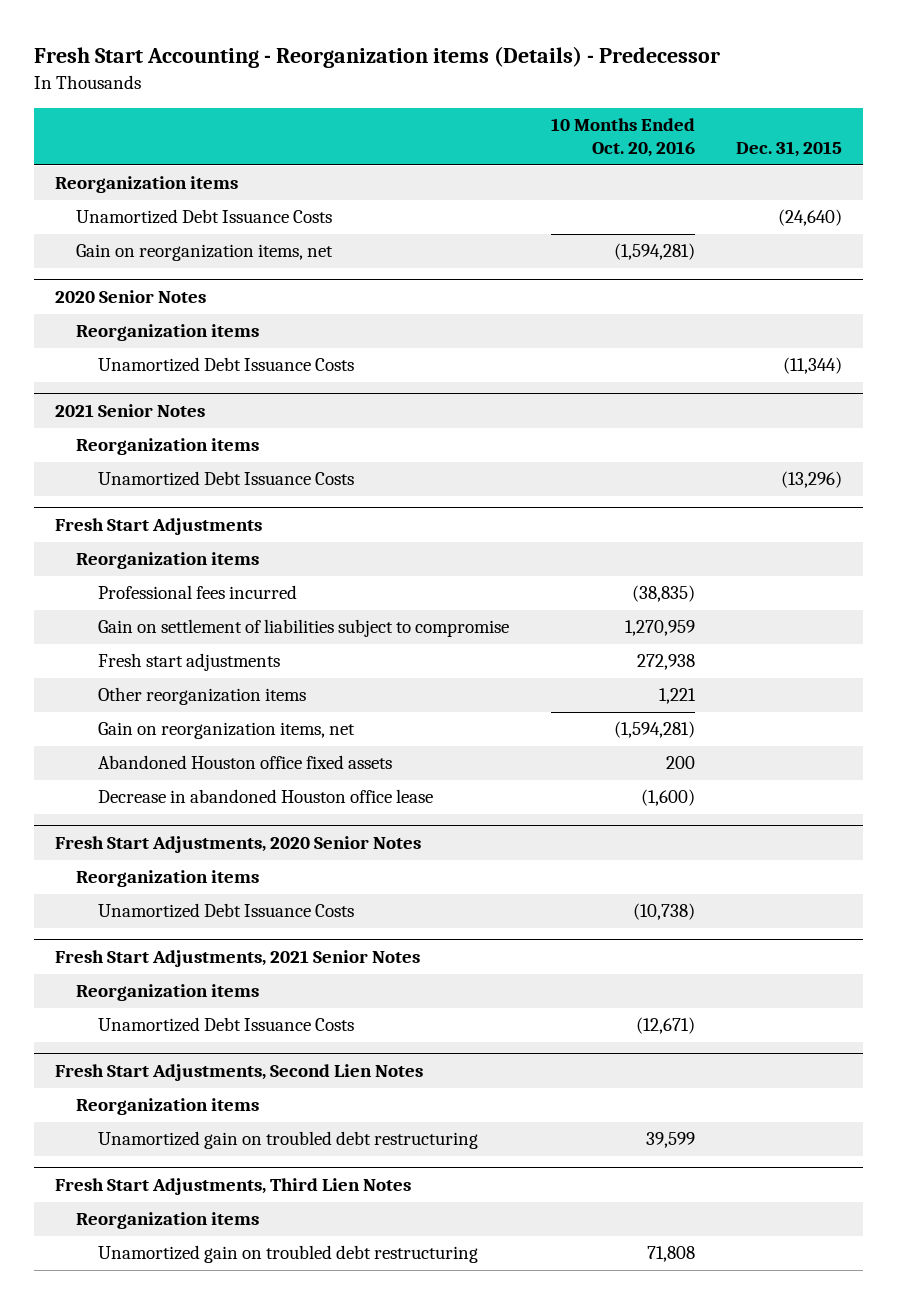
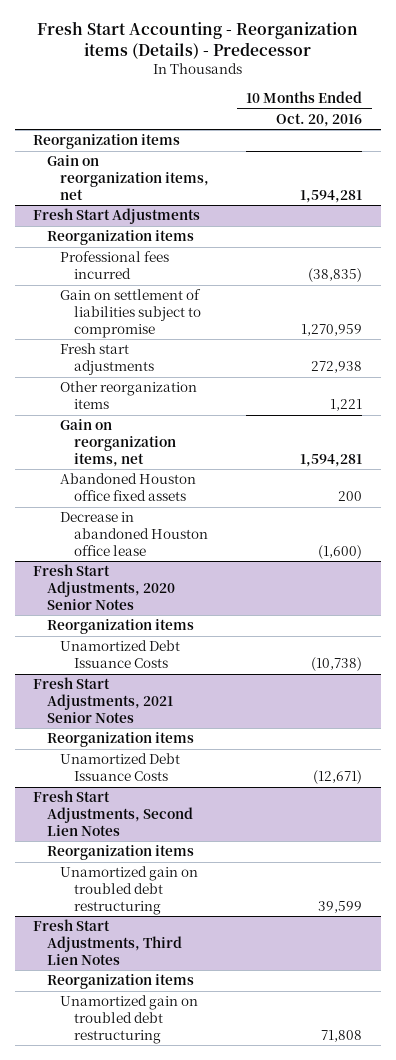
[736,141,843,158] Dec. 31, 2015 -> none
[76,209,333,225] Unamortized Debt Issuance Costs -> none
[54,289,206,303] 2020 Senior Notes -> none
[76,324,260,342] Reorganization items -> none
[97,357,354,373] Unamortized Debt Issuance Costs -> none
[54,403,205,417] 2021 Senior Notes -> none
[76,438,260,456] Reorganization items -> none
[97,471,354,487] Unamortized Debt Issuance Costs -> none
[613,243,695,261] (1,594,281) -> [300,189,363,203] 1,594,281
[613,721,695,739] (1,594,281) -> [300,453,363,467] 1,594,281

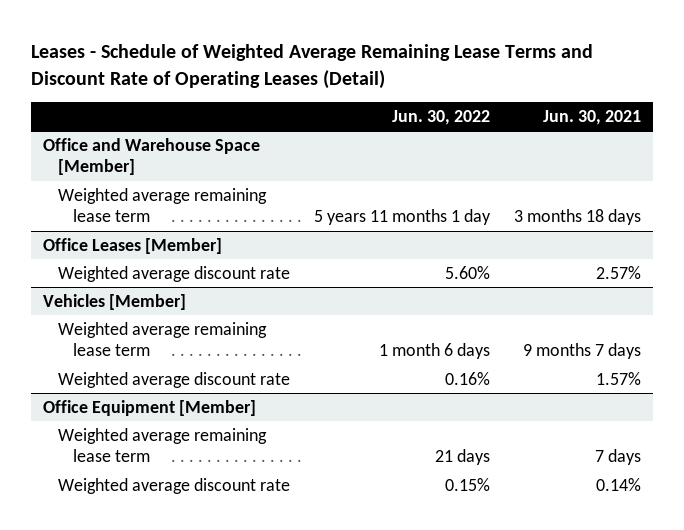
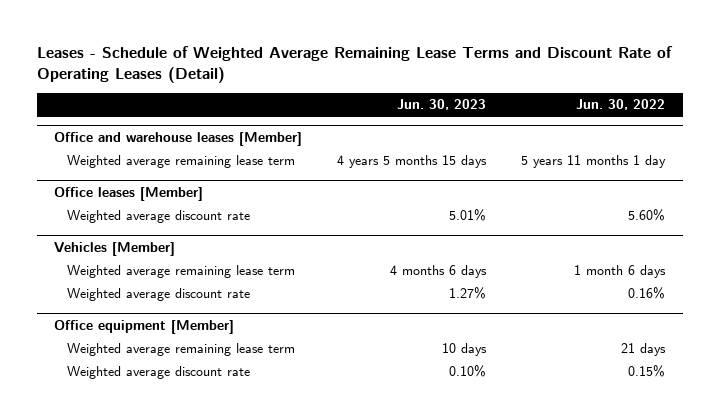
[542,109,641,125] Jun. 30, 2021 -> none
none -> [397,99,487,111] Jun. 30, 2023
[42,137,260,176] Office and Warehouse Space [Member] -> [54,131,303,146] Office and warehouse leases [Member]
[42,237,222,254] Office Leases [Member] -> [54,186,204,201] Office leases [Member]
[42,399,256,416] Office Equipment [Member] -> [54,319,235,334] Office equipment [Member]

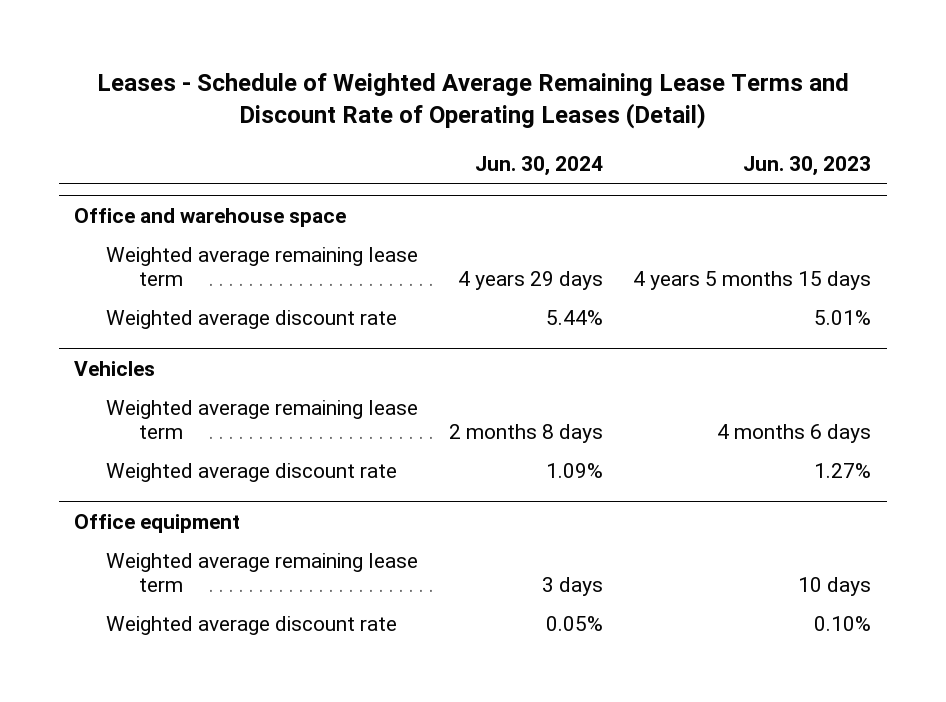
[576,99,666,111] Jun. 30, 2022 -> none
none -> [474,156,603,177] Jun. 30, 2024
[54,131,303,146] Office and warehouse leases [Member] -> [74,207,347,227] Office and warehouse space
[54,186,204,201] Office leases [Member] -> none
[54,241,176,256] Vehicles [Member] -> [74,360,156,376] Vehicles
[54,319,235,334] Office equipment [Member] -> [74,513,241,533] Office equipment

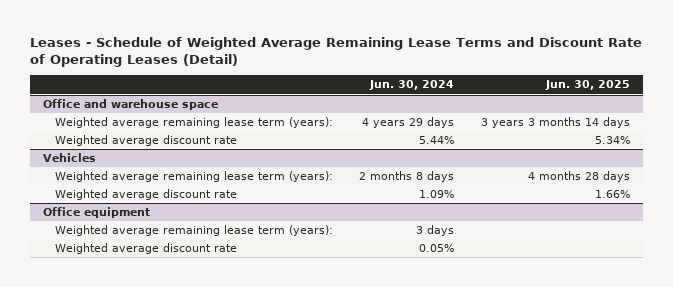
[743,156,872,177] Jun. 30, 2023 -> none
none -> [544,80,630,91] Jun. 30, 2025
[106,246,419,286] Weighted average remaining lease term -> [54,117,333,129] Weighted average remaining lease term (years):
[106,399,419,439] Weighted average remaining lease term -> [54,171,333,183] Weighted average remaining lease term (years):
[106,552,419,592] Weighted average remaining lease term -> [54,225,333,237] Weighted average remaining lease term (years):

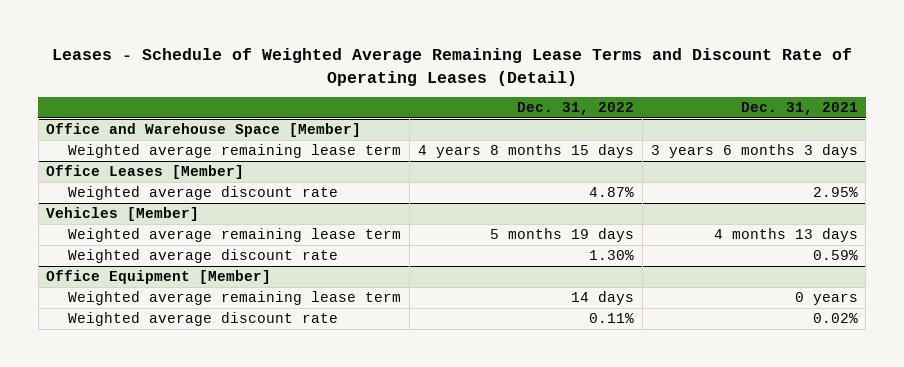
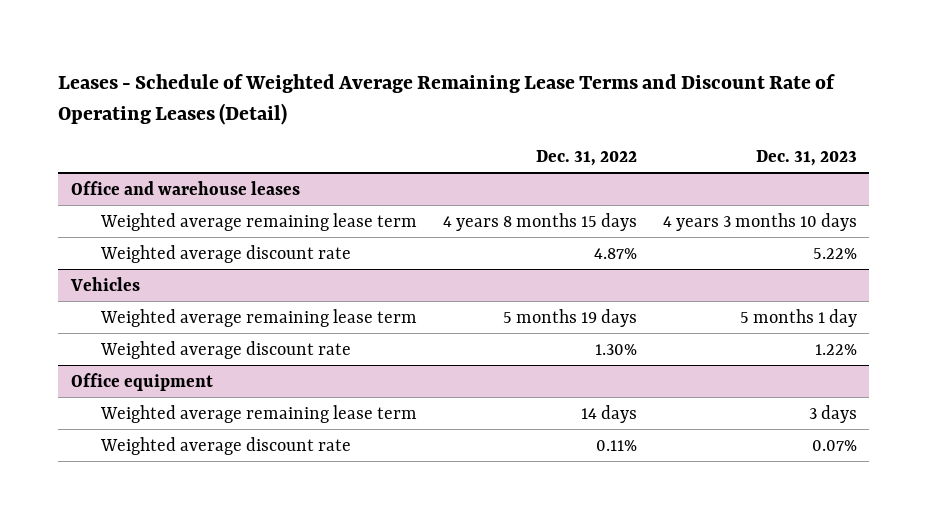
[740,101,858,115] Dec. 31, 2021 -> none
none -> [755,149,857,166] Dec. 31, 2023
[46,123,362,138] Office and Warehouse Space [Member] -> [71,180,301,195] Office and warehouse leases
[46,165,245,180] Office Leases [Member] -> none
[46,207,200,222] Vehicles [Member] -> [70,276,141,291] Vehicles
[46,270,272,285] Office Equipment [Member] -> [71,372,214,391] Office equipment

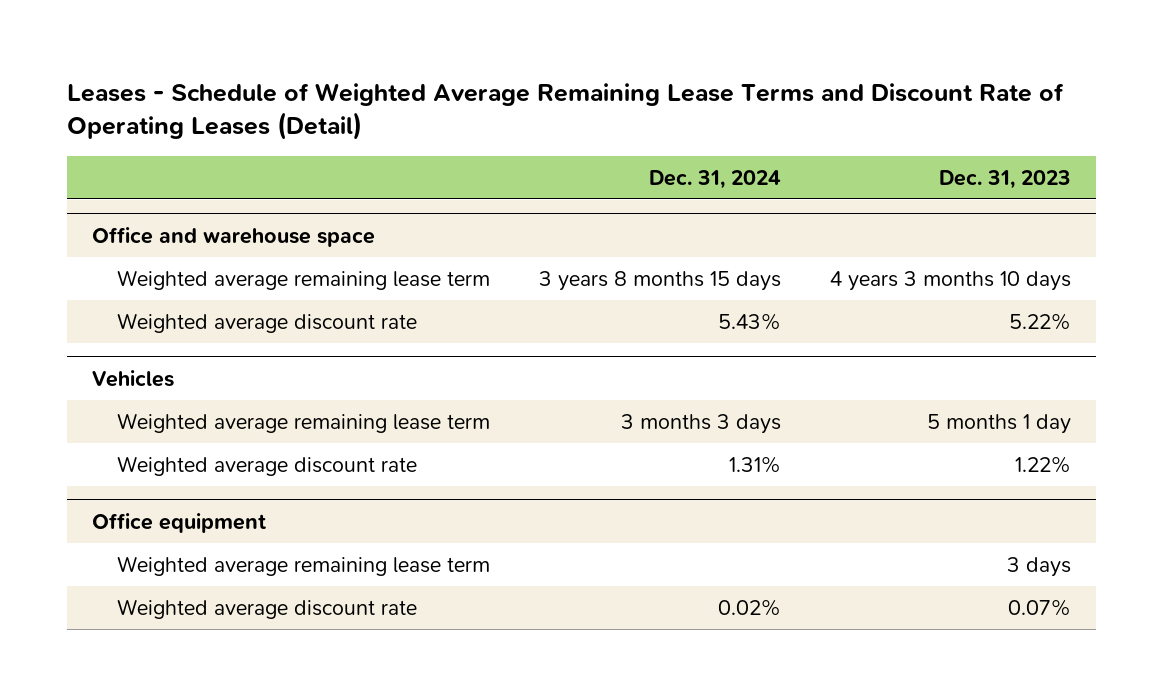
[535,149,637,166] Dec. 31, 2022 -> none
none -> [649,169,782,189] Dec. 31, 2024
[71,180,301,195] Office and warehouse leases -> [91,226,375,247] Office and warehouse space

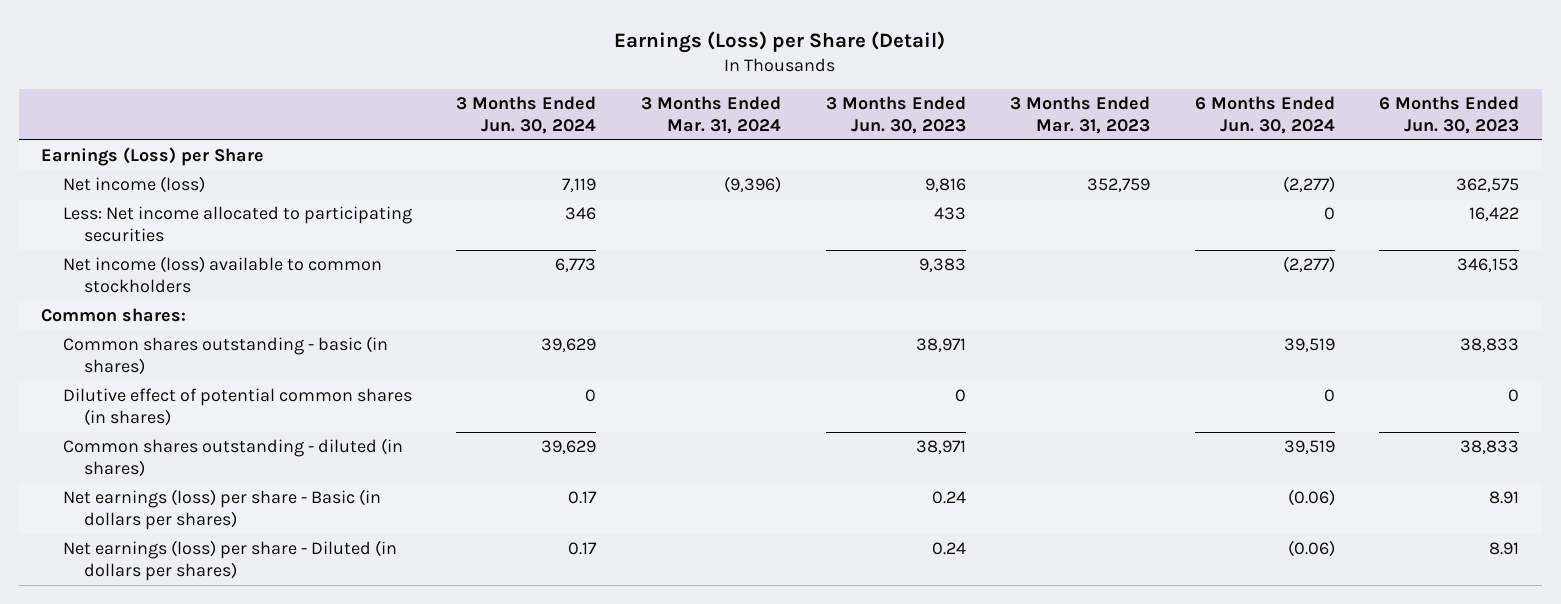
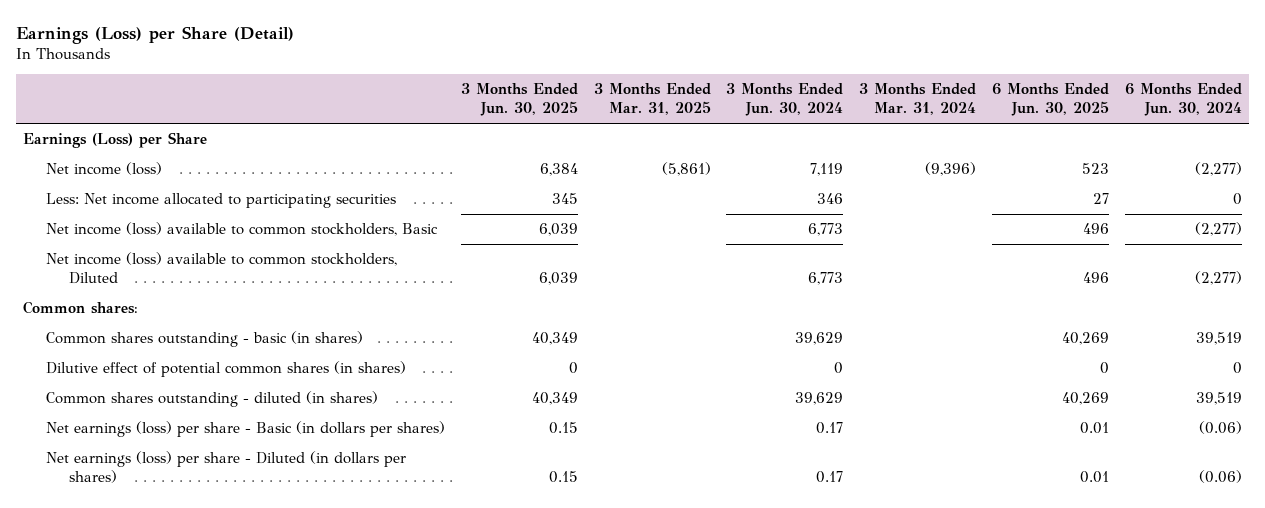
[825,96,966,134] 3 Months Ended Jun. 30, 2023 -> none
[1010,96,1151,134] 3 Months Ended Mar. 31, 2023 -> none
[1379,96,1520,134] 6 Months Ended Jun. 30, 2023 -> none
none -> [460,82,578,117] 3 Months Ended Jun. 30, 2025
none -> [593,82,711,116] 3 Months Ended Mar. 31, 2025
none -> [991,82,1109,117] 6 Months Ended Jun. 30, 2025
[62,256,382,294] Net income (loss) available to common stockholders -> [46,222,439,237] Net income (loss) available to common stockholders, Basic
none -> [46,252,398,285] Net income (loss) available to common stockholders, Diluted

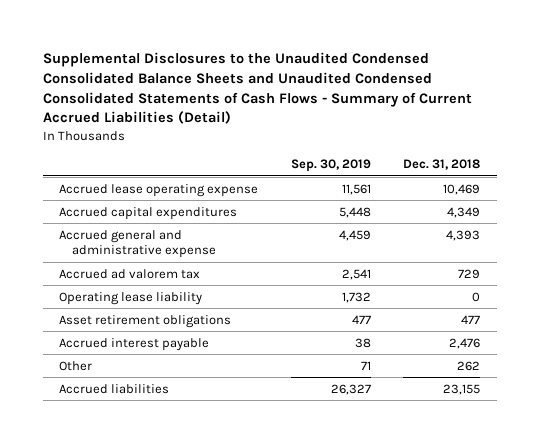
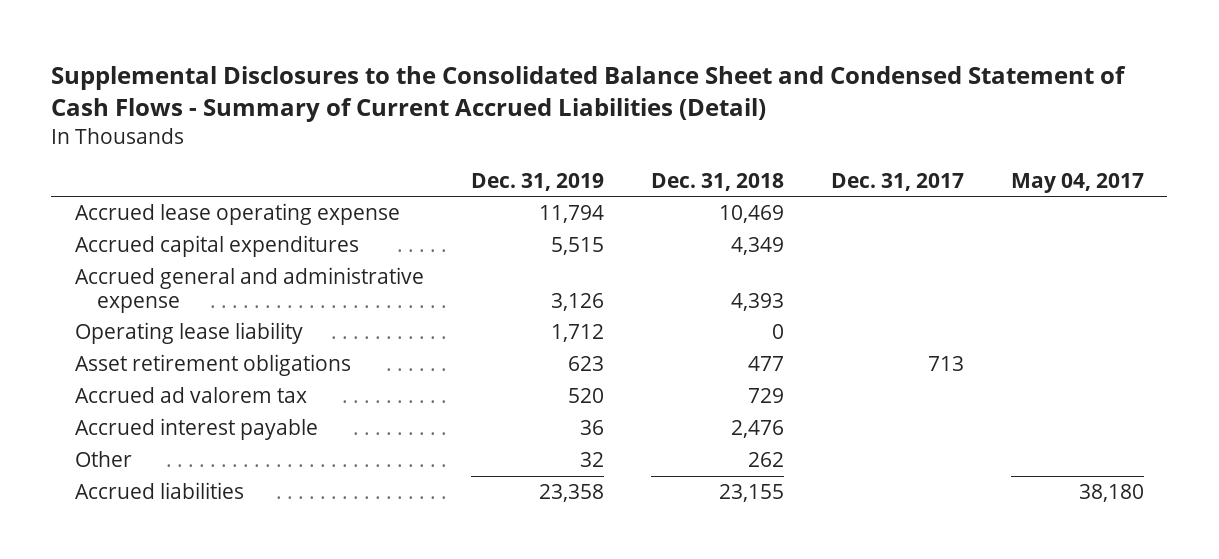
[43,52,473,125] Supplemental Disclosures to the Unaudited Condensed Consolidated Balance Sheets and Unaudited Condensed Consolidated Statements of Cash Flows - Summary of Current Accrued Liabilities (Detail) -> [51,65,1127,122] Supplemental Disclosures to the Consolidated Balance Sheet and Condensed Statement of Cash Flows - Summary of Current Accrued Liabilities (Detail)
[290,159,371,173] Sep. 30, 2019 -> none
none -> [470,172,604,191] Dec. 31, 2019
none -> [830,172,964,191] Dec. 31, 2017
none -> [1010,172,1144,193] May 04, 2017
[59,268,201,279] Accrued ad valorem tax -> [74,387,307,404] Accrued ad valorem tax

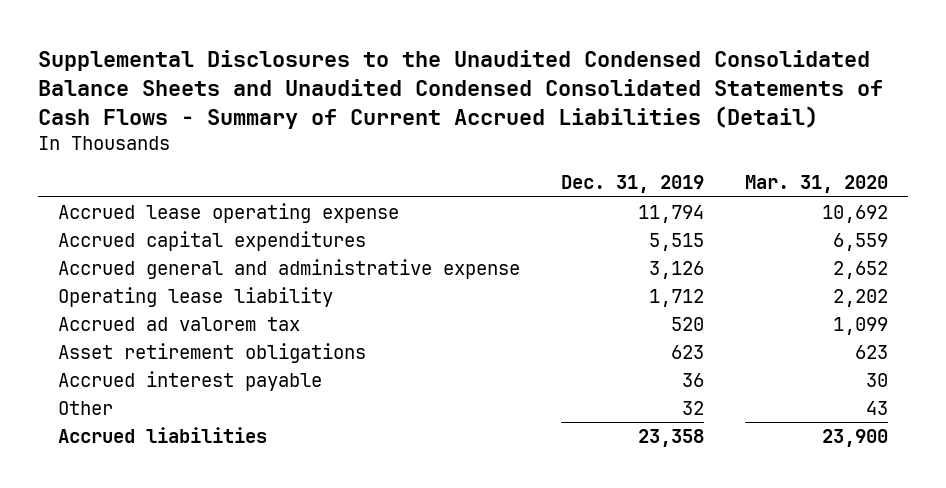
[51,65,1127,122] Supplemental Disclosures to the Consolidated Balance Sheet and Condensed Statement of Cash Flows - Summary of Current Accrued Liabilities (Detail) -> [37,49,883,129] Supplemental Disclosures to the Unaudited Condensed Consolidated Balance Sheets and Unaudited Condensed Consolidated Statements of Cash Flows - Summary of Current Accrued Liabilities (Detail)
[650,172,784,191] Dec. 31, 2018 -> none
[830,172,964,191] Dec. 31, 2017 -> none
[1010,172,1144,193] May 04, 2017 -> none
none -> [744,175,888,194] Mar. 31, 2020
[74,354,351,377] Asset retirement obligations -> [58,342,367,363] Asset retirement obligations

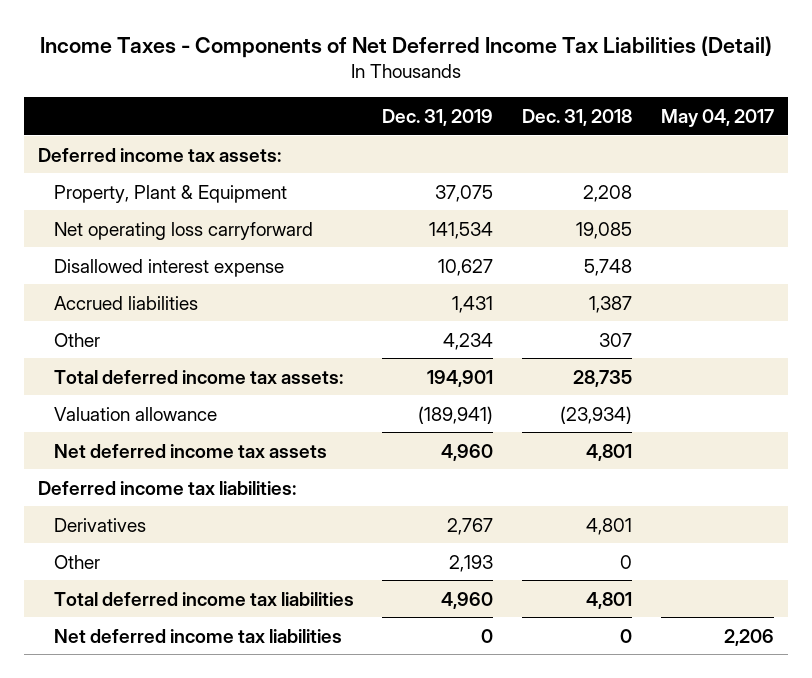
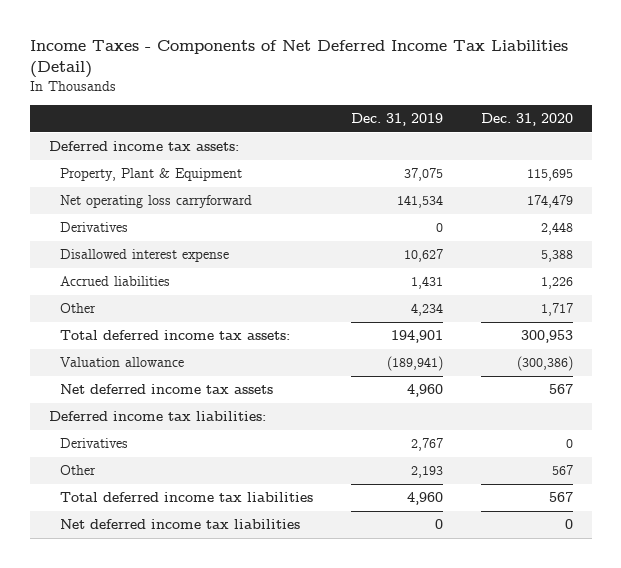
[522,108,633,126] Dec. 31, 2018 -> none
[660,108,774,127] May 04, 2017 -> none
none -> [480,112,573,126] Dec. 31, 2020
none -> [59,222,128,233] Derivatives

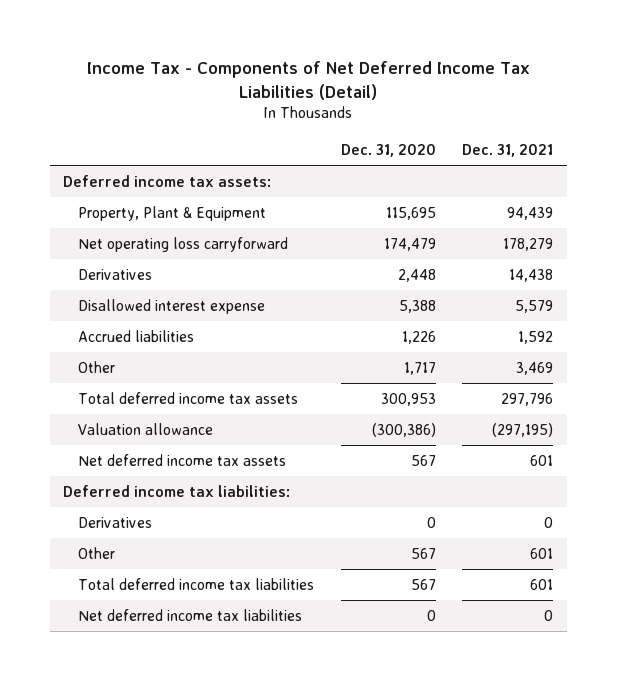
[29,39,568,79] Income Taxes - Components of Net Deferred Income Tax Liabilities (Detail) -> [87,60,531,100] Income Tax - Components of Net Deferred Income Tax Liabilities (Detail)
[350,112,443,126] Dec. 31, 2019 -> none
none -> [462,143,554,157] Dec. 31, 2021
[59,330,290,341] Total deferred income tax assets: -> [78,391,299,404] Total deferred income tax assets

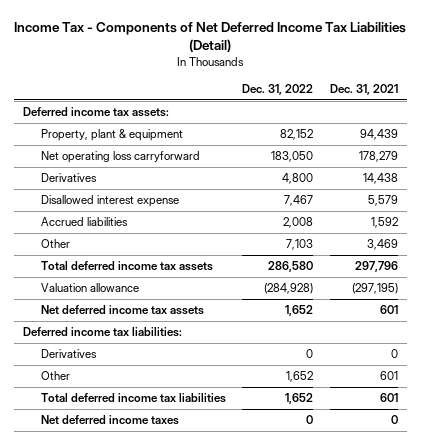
[340,143,436,157] Dec. 31, 2020 -> none
none -> [242,83,314,95] Dec. 31, 2022
[78,205,267,221] Property, Plant & Equipment -> [40,129,183,142] Property, plant & equipment
[78,608,303,621] Net deferred income tax liabilities -> [40,415,179,426] Net deferred income taxes

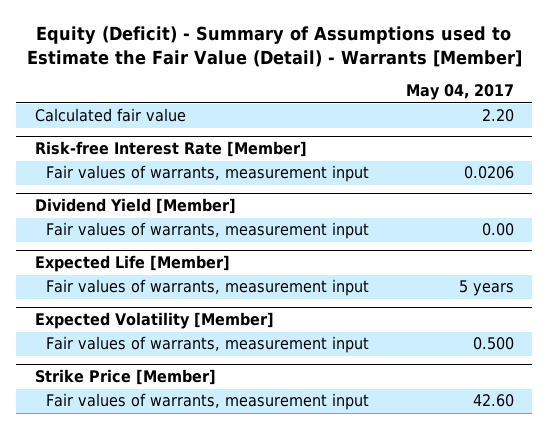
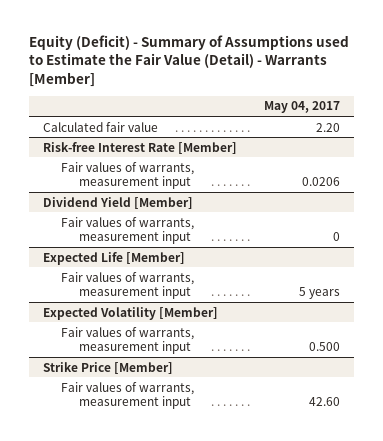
[481,223,514,237] 0.00 -> [333,232,341,242] 0

